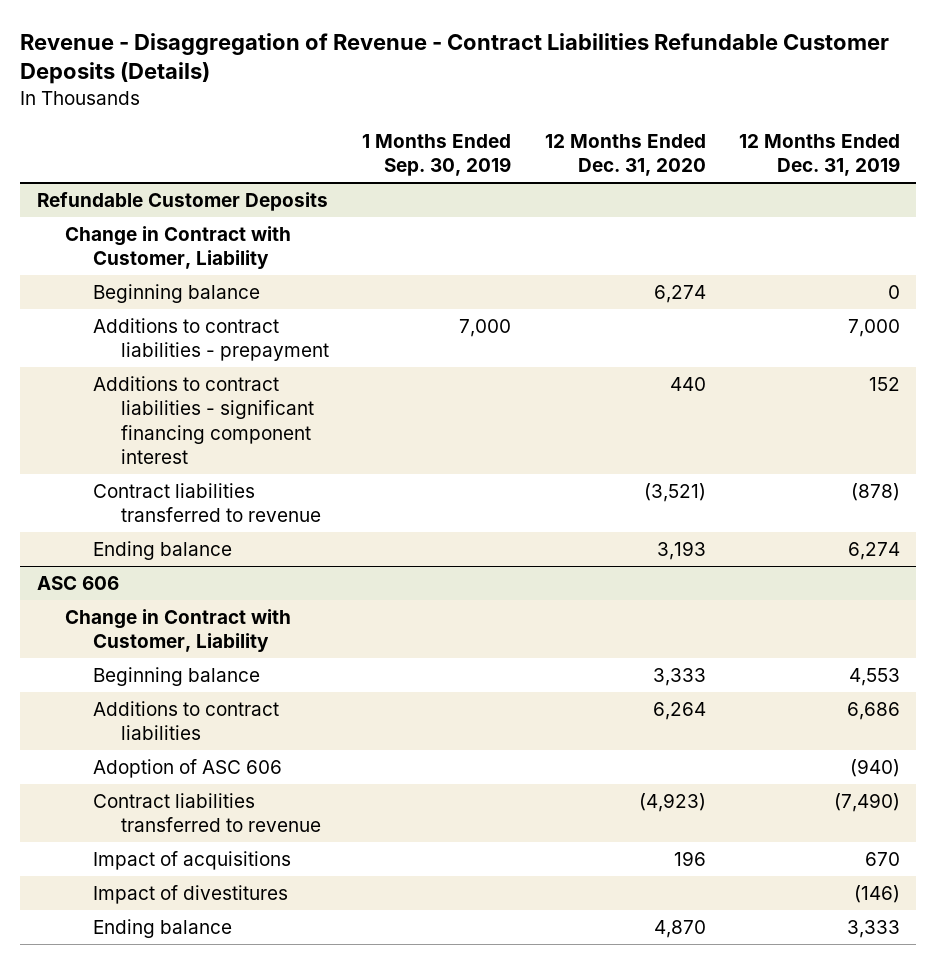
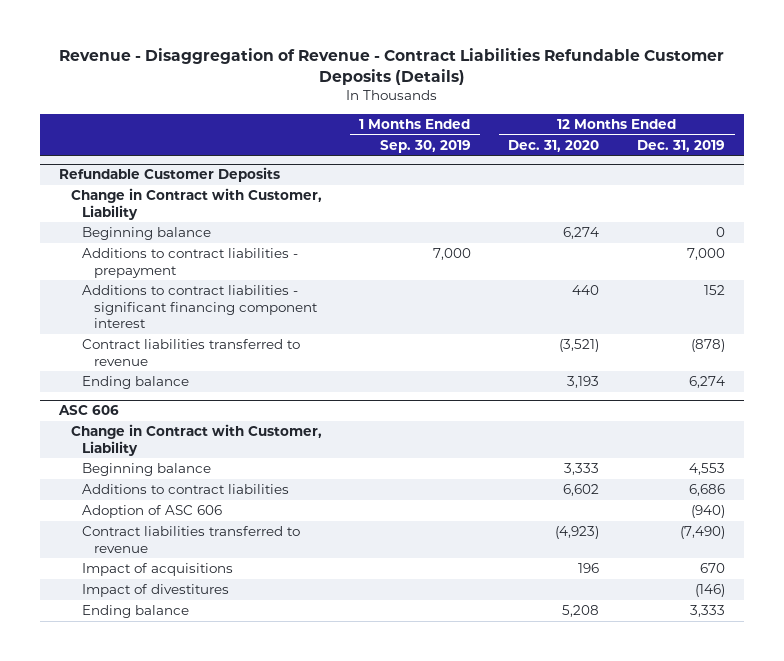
[652,701,706,720] 6,264 -> [563,484,600,497] 6,602
[653,919,706,938] 4,870 -> [562,605,600,618] 5,208

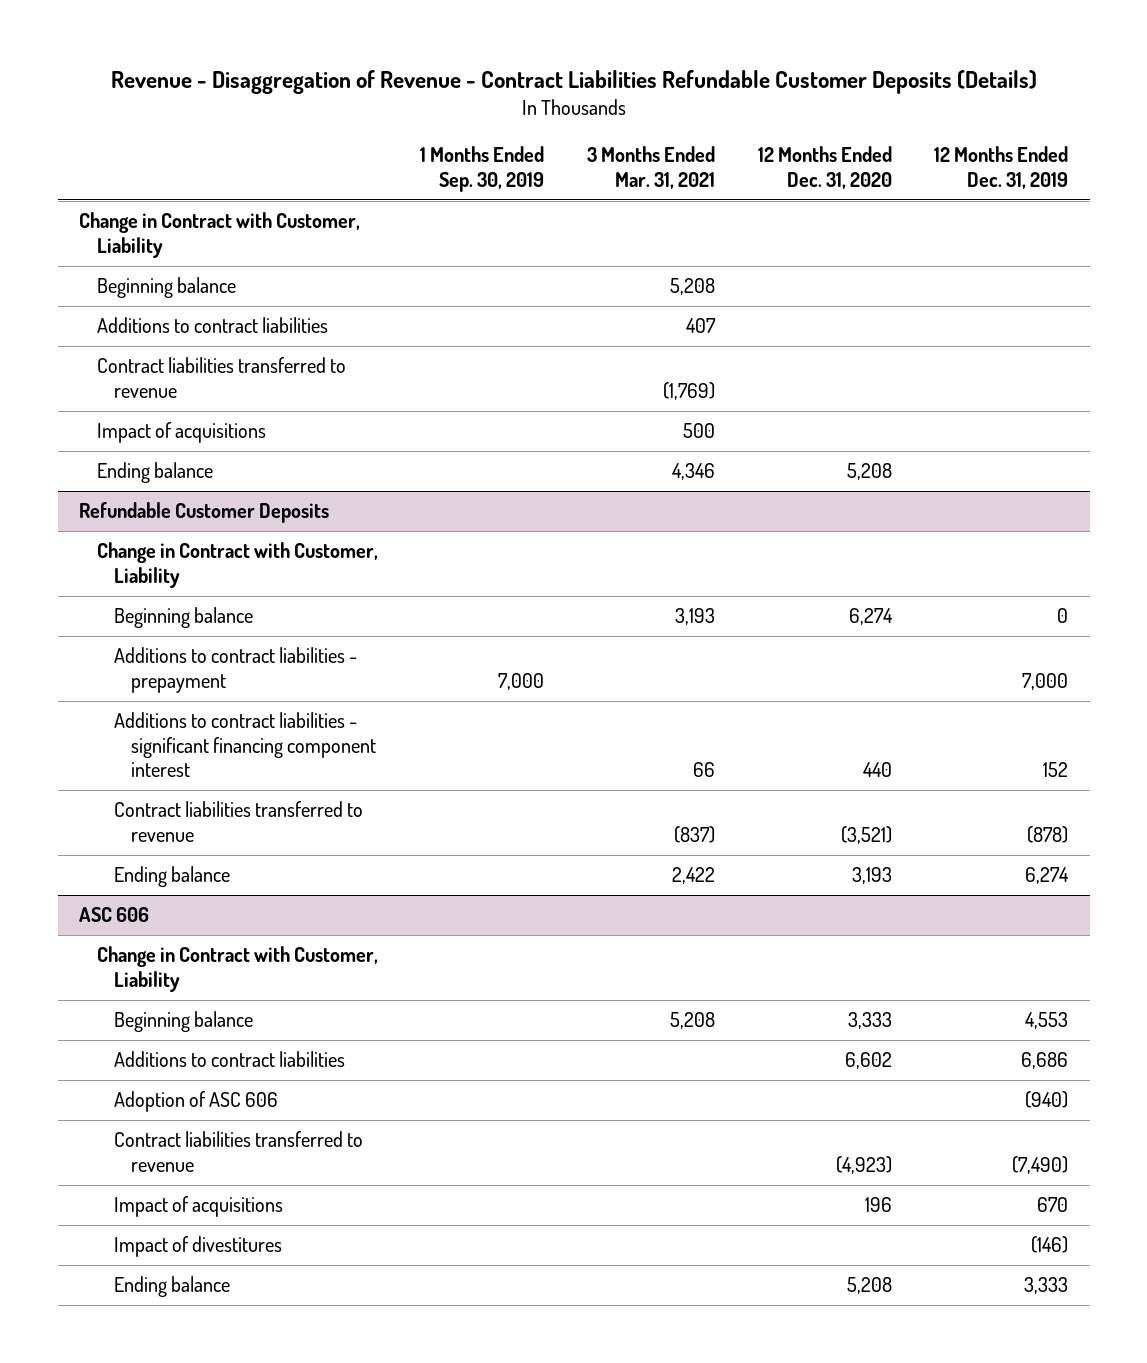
none -> [586,146,715,189] 3 Months Ended Mar. 31, 2021
none -> [79,212,361,258] Change in Contract with Customer, Liability
none -> [96,277,236,299] Beginning balance
none -> [96,317,328,334] Additions to contract liabilities
none -> [96,357,346,398] Contract liabilities transferred to revenue
none -> [96,422,266,444] Impact of acquisitions
none -> [96,462,213,484] Ending balance

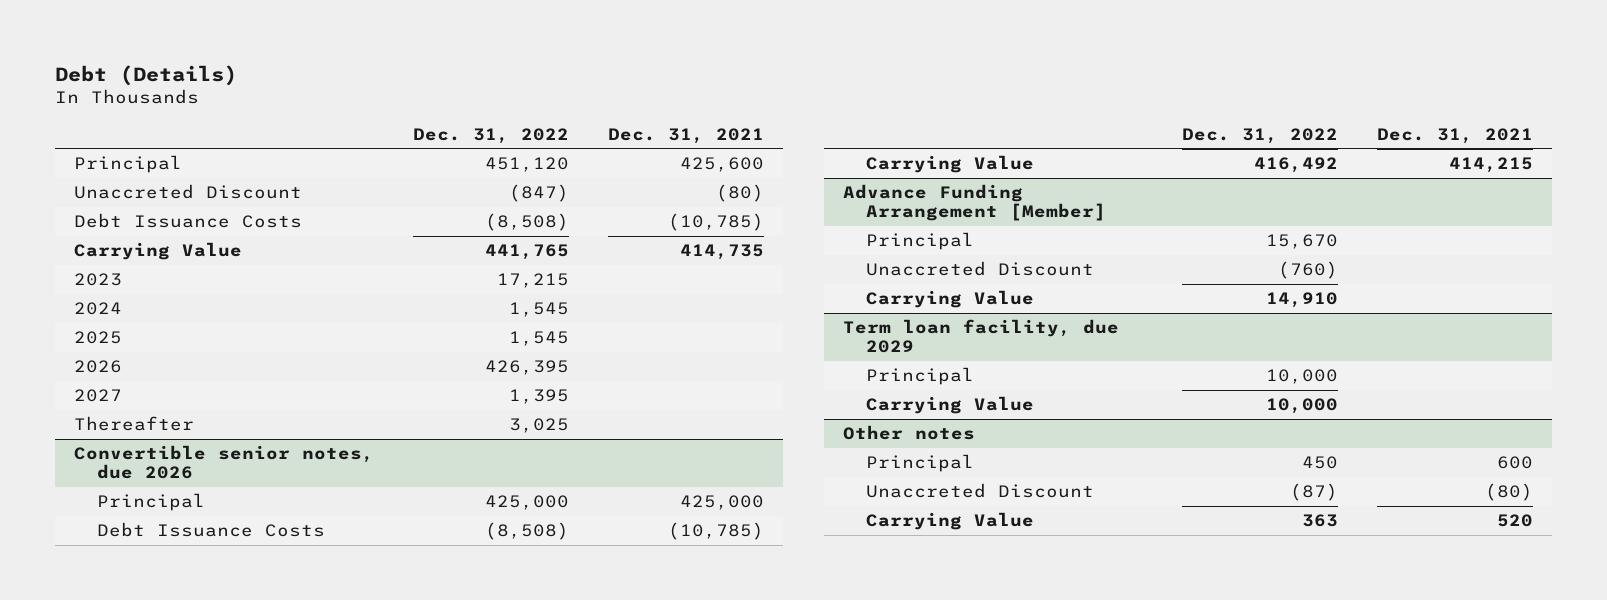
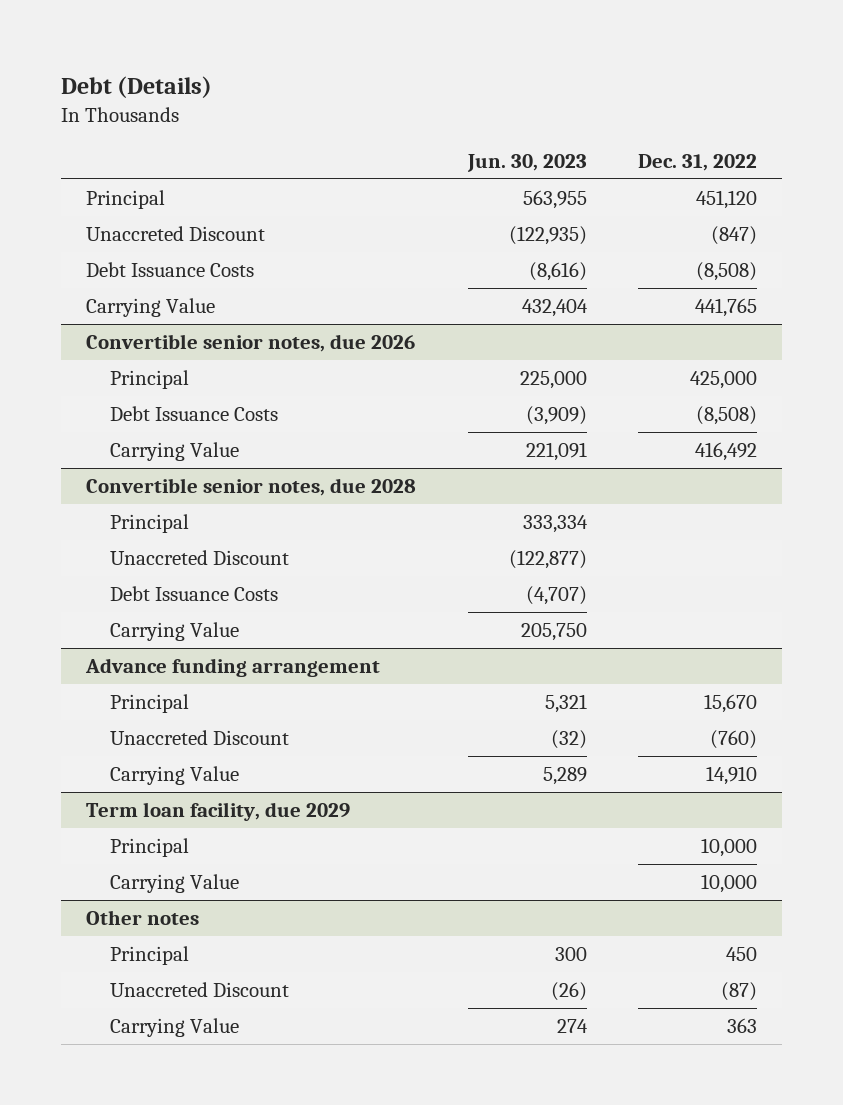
[607,127,764,144] Dec. 31, 2021 -> none
none -> [466,153,587,172] Jun. 30, 2023
[74,273,123,287] 2023 -> none
[74,302,123,316] 2024 -> none
[74,331,123,345] 2025 -> none
[74,360,123,374] 2026 -> none
[74,389,123,403] 2027 -> none
[74,416,195,432] Thereafter -> none
none -> [86,477,417,496] Convertible senior notes, due 2028
none -> [109,513,189,533] Principal
none -> [109,549,289,565] Unaccreted Discount
none -> [109,585,278,601] Debt Issuance Costs
none -> [109,621,239,641] Carrying Value
[843,184,1106,222] Advance Funding Arrangement [Member] -> [85,657,381,677] Advance funding arrangement

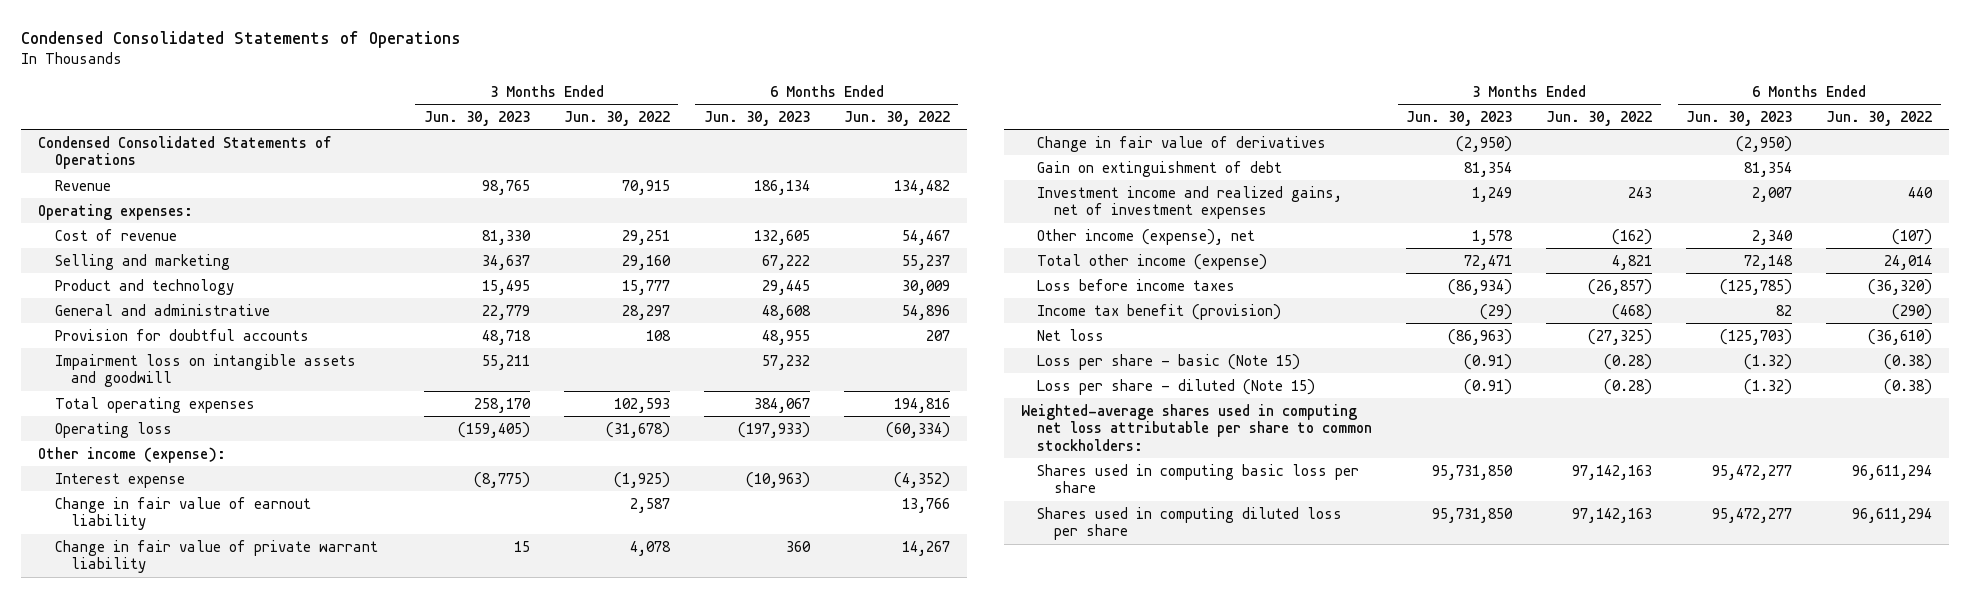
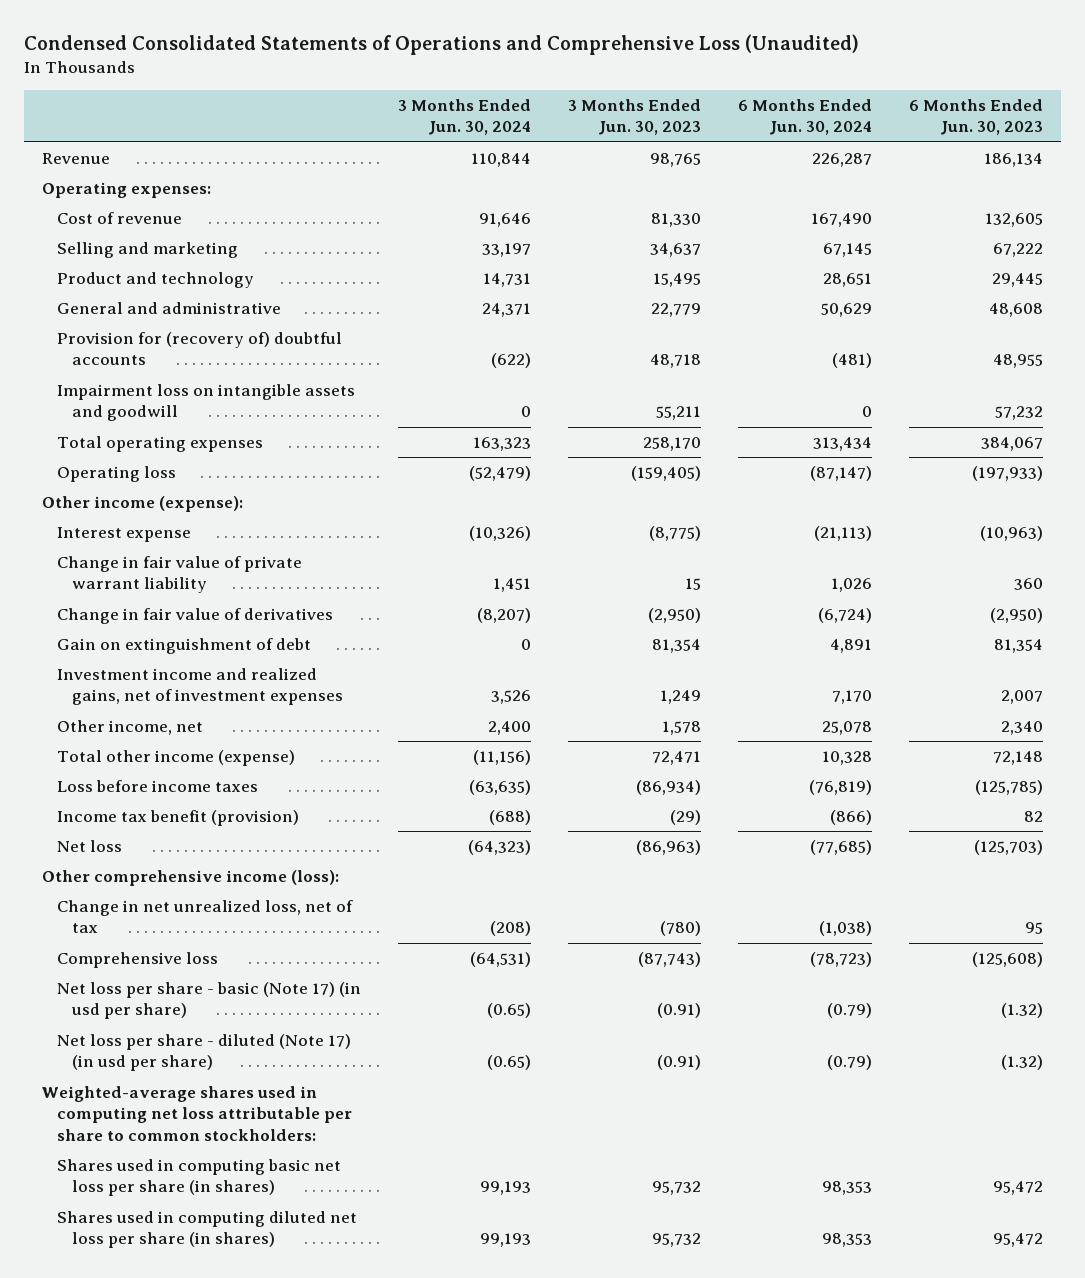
[21,31,462,49] Condensed Consolidated Statements of Operations -> [23,34,859,56] Condensed Consolidated Statements of Operations and Comprehensive Loss (Unaudited)
[563,110,670,126] Jun. 30, 2022 -> none
[843,110,950,126] Jun. 30, 2022 -> none
none -> [398,98,532,136] 3 Months Ended Jun. 30, 2024
none -> [737,98,872,136] 6 Months Ended Jun. 30, 2024
[38,135,332,170] Condensed Consolidated Statements of Operations -> none
[54,328,309,341] Provision for doubtful accounts -> [57,331,343,366] Provision for (recovery of) doubtful accounts
[54,496,311,531] Change in fair value of earnout liability -> none
[1037,228,1256,245] Other income (expense), net -> [57,719,204,735] Other income, net
none -> [42,869,340,886] Other comprehensive income (loss):
none -> [57,899,354,934] Change in net unrealized loss, net of tax
none -> [57,951,219,968] Comprehensive loss
[1037,353,1301,370] Loss per share - basic (Note 15) -> [57,981,362,1020] Net loss per share - basic (Note 17) (in usd per share)
[1037,378,1316,395] Loss per share - diluted (Note 15) -> [57,1033,352,1072] Net loss per share - diluted (Note 17) (in usd per share)
[1037,463,1360,494] Shares used in computing basic loss per share -> [57,1158,342,1197] Shares used in computing basic net loss per share (in shares)
[1432,464,1514,480] 95,731,850 -> [651,1181,701,1196] 95,732
[1712,464,1793,480] 95,472,277 -> [992,1181,1043,1196] 95,472
[1037,506,1343,541] Shares used in computing diluted loss per share -> [57,1210,358,1249] Shares used in computing diluted net loss per share (in shares)
[1432,507,1514,523] 95,731,850 -> [651,1233,701,1248] 95,732
[1712,507,1793,523] 95,472,277 -> [992,1233,1043,1248] 95,472

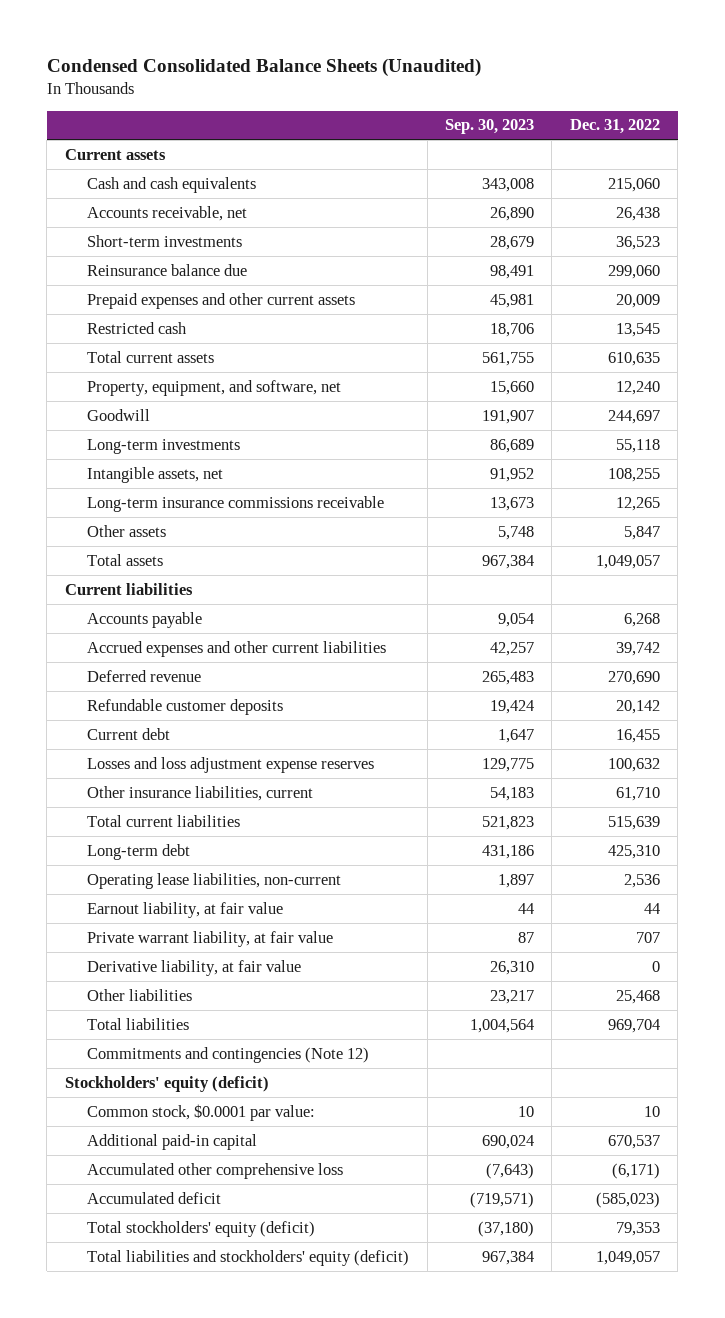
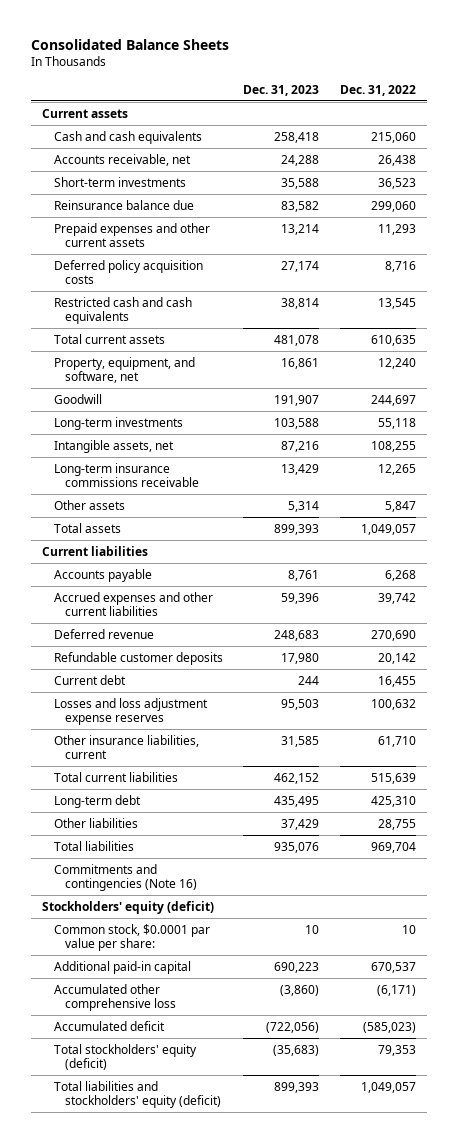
[46,58,481,78] Condensed Consolidated Balance Sheets (Unaudited) -> [31,38,230,50] Consolidated Balance Sheets
[444,119,534,135] Sep. 30, 2023 -> none
none -> [243,84,320,96] Dec. 31, 2023
[615,293,660,308] 20,009 -> [378,223,417,235] 11,293
none -> [53,259,203,285] Deferred policy acquisition costs
[87,321,188,334] Restricted cash -> [53,296,192,325] Restricted cash and cash equivalents
[87,872,342,889] Operating lease liabilities, non-current -> none
[87,901,284,918] Earnout liability, at fair value -> none
[87,930,334,947] Private warrant liability, at fair value -> none
[87,959,302,976] Derivative liability, at fair value -> none
[615,989,660,1004] 25,468 -> [378,818,417,830] 28,755
[87,1046,370,1063] Commitments and contingencies (Note 12) -> [53,863,198,892] Commitments and contingencies (Note 16)
[87,1103,316,1121] Common stock, $0.0001 par value: -> [53,923,210,952] Common stock, $0.0001 par value per share:

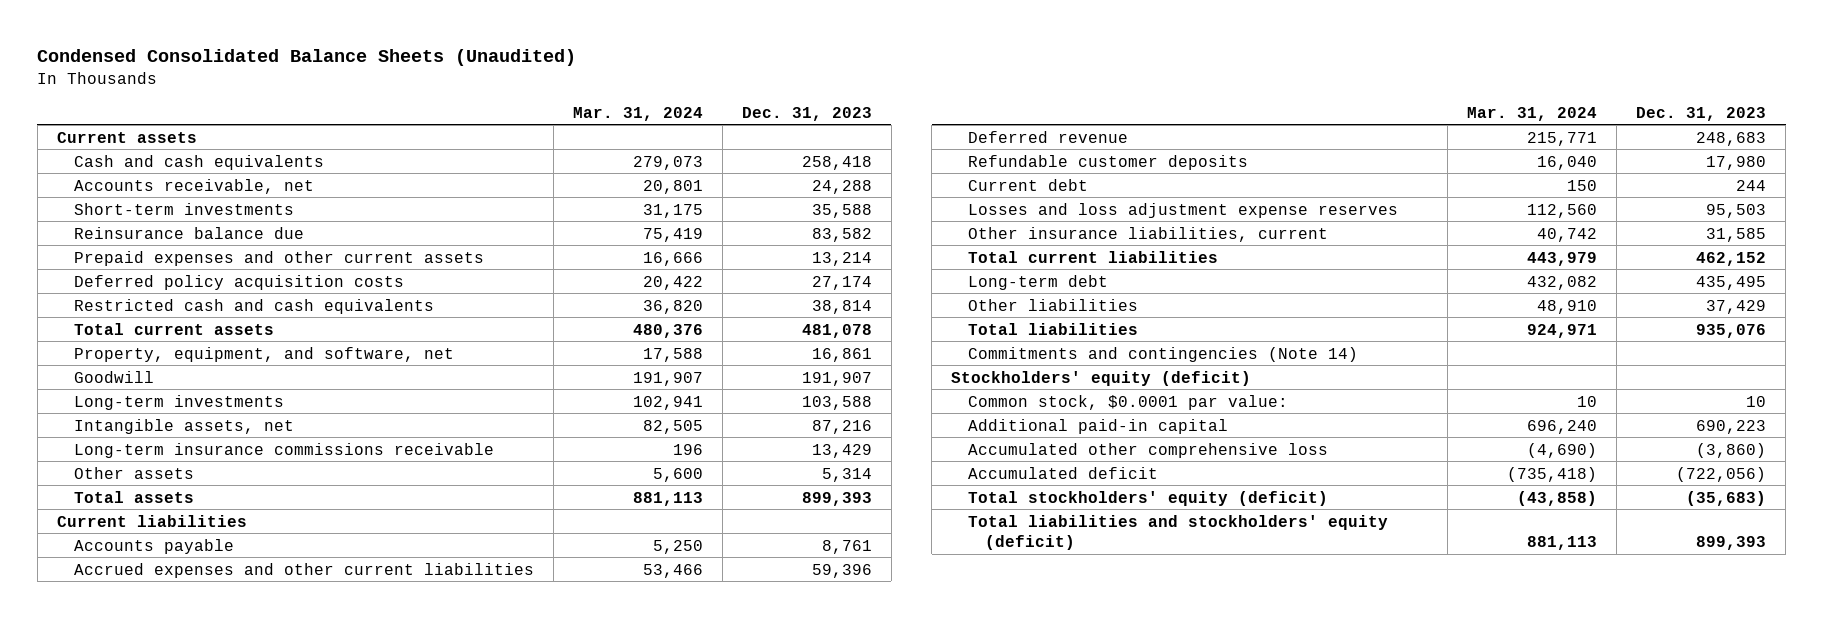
[31,38,230,50] Consolidated Balance Sheets -> [37,49,577,67] Condensed Consolidated Balance Sheets (Unaudited)
[340,84,417,96] Dec. 31, 2022 -> none
none -> [572,106,703,121] Mar. 31, 2024
[53,863,198,892] Commitments and contingencies (Note 16) -> [968,346,1359,362] Commitments and contingencies (Note 14)
[53,923,210,952] Common stock, $0.0001 par value per share: -> [968,394,1289,410] Common stock, $0.0001 par value:

